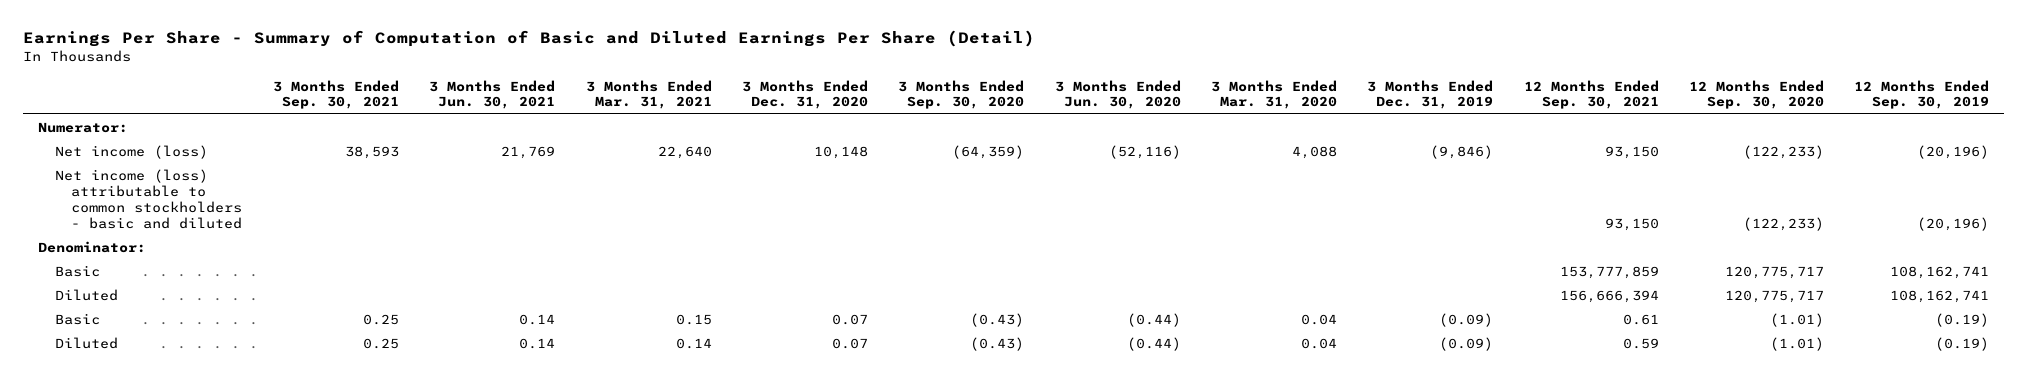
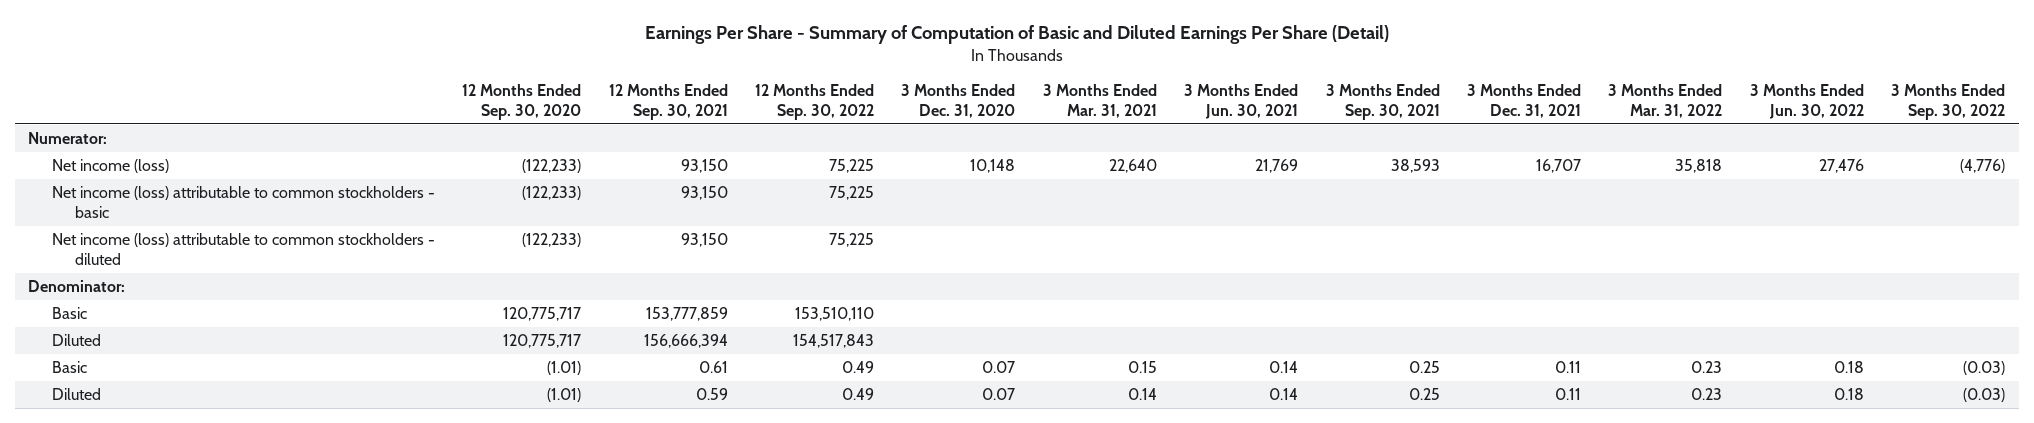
[898,79,1025,110] 3 Months Ended Sep. 30, 2020 -> none
[1054,79,1181,110] 3 Months Ended Jun. 30, 2020 -> none
[1210,79,1337,110] 3 Months Ended Mar. 31, 2020 -> none
[1367,79,1494,110] 3 Months Ended Dec. 31, 2019 -> none
[1854,79,1990,110] 12 Months Ended Sep. 30, 2019 -> none
none -> [754,84,874,120] 12 Months Ended Sep. 30, 2022
none -> [1467,84,1582,118] 3 Months Ended Dec. 31, 2021
none -> [1608,84,1723,118] 3 Months Ended Mar. 31, 2022
none -> [1749,84,1864,119] 3 Months Ended Jun. 30, 2022
none -> [1891,84,2006,120] 3 Months Ended Sep. 30, 2022
none -> [51,186,435,218] Net income (loss) attributable to common stockholders - basic
[54,168,243,229] Net income (loss) attributable to common stockholders - basic and diluted -> [51,233,435,265] Net income (loss) attributable to common stockholders - diluted

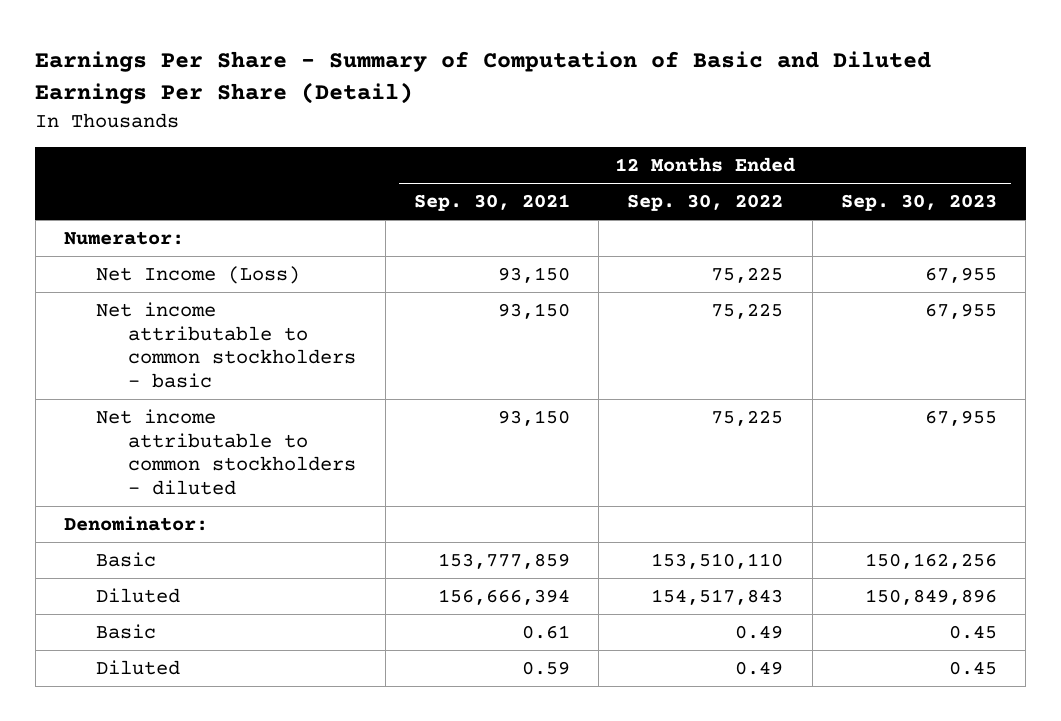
[462,84,582,120] 12 Months Ended Sep. 30, 2020 -> none
[901,84,1016,118] 3 Months Ended Dec. 31, 2020 -> none
[1042,84,1157,118] 3 Months Ended Mar. 31, 2021 -> none
[1184,84,1299,119] 3 Months Ended Jun. 30, 2021 -> none
[1325,84,1440,120] 3 Months Ended Sep. 30, 2021 -> none
[1467,84,1582,118] 3 Months Ended Dec. 31, 2021 -> none
[1608,84,1723,118] 3 Months Ended Mar. 31, 2022 -> none
[1749,84,1864,119] 3 Months Ended Jun. 30, 2022 -> none
[1891,84,2006,120] 3 Months Ended Sep. 30, 2022 -> none
none -> [840,194,997,212] Sep. 30, 2023
[51,159,169,174] Net income (loss) -> [96,265,301,284] Net Income (Loss)
[51,186,435,218] Net income (loss) attributable to common stockholders - basic -> [96,301,357,389] Net income attributable to common stockholders - basic
[51,233,435,265] Net income (loss) attributable to common stockholders - diluted -> [96,408,357,496] Net income attributable to common stockholders - diluted

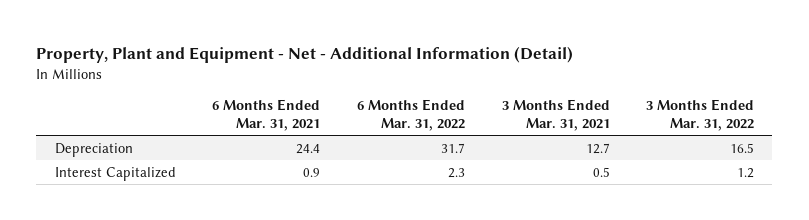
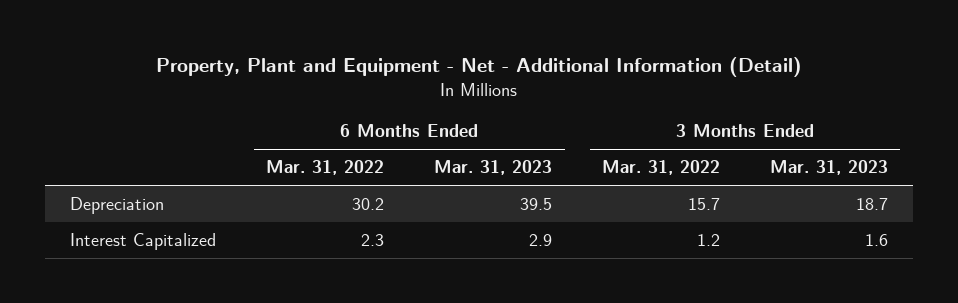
[212,99,321,132] 6 Months Ended Mar. 31, 2021 -> none
[501,99,610,132] 3 Months Ended Mar. 31, 2021 -> none
none -> [434,160,553,176] Mar. 31, 2023
none -> [769,160,888,176] Mar. 31, 2023
[440,142,465,153] 31.7 -> [352,198,385,211] 30.2
[730,142,755,153] 16.5 -> [688,198,721,211] 15.7

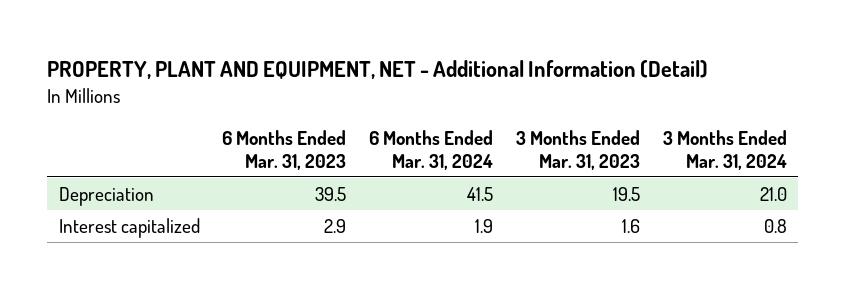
[156,57,803,78] Property, Plant and Equipment - Net - Additional Information (Detail) -> [47,59,709,80] PROPERTY, PLANT AND EQUIPMENT, NET - Additional Information (Detail)
[266,160,385,176] Mar. 31, 2022 -> none
[602,160,721,176] Mar. 31, 2022 -> none
none -> [369,129,494,170] 6 Months Ended Mar. 31, 2024
none -> [662,129,787,170] 3 Months Ended Mar. 31, 2024
[855,198,888,211] 18.7 -> [613,186,641,201] 19.5
[70,233,217,251] Interest Capitalized -> [58,217,200,238] Interest capitalized

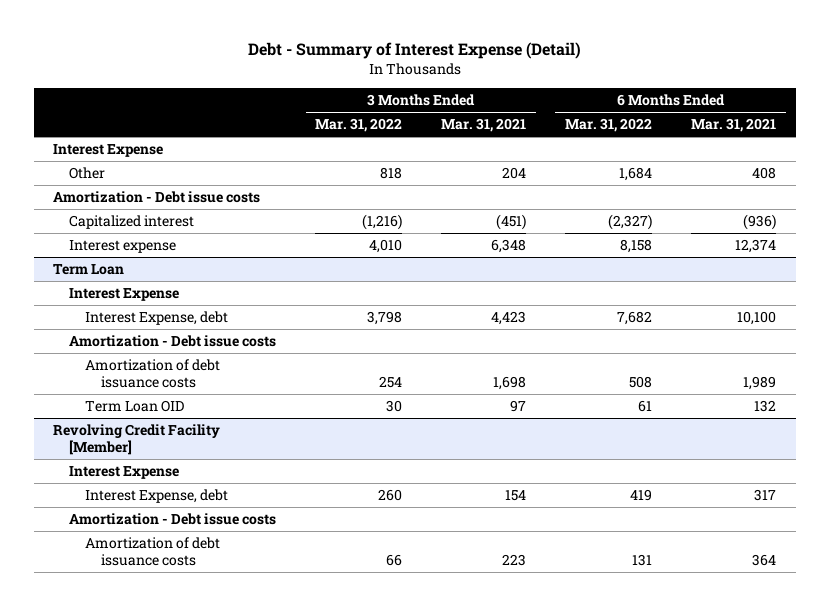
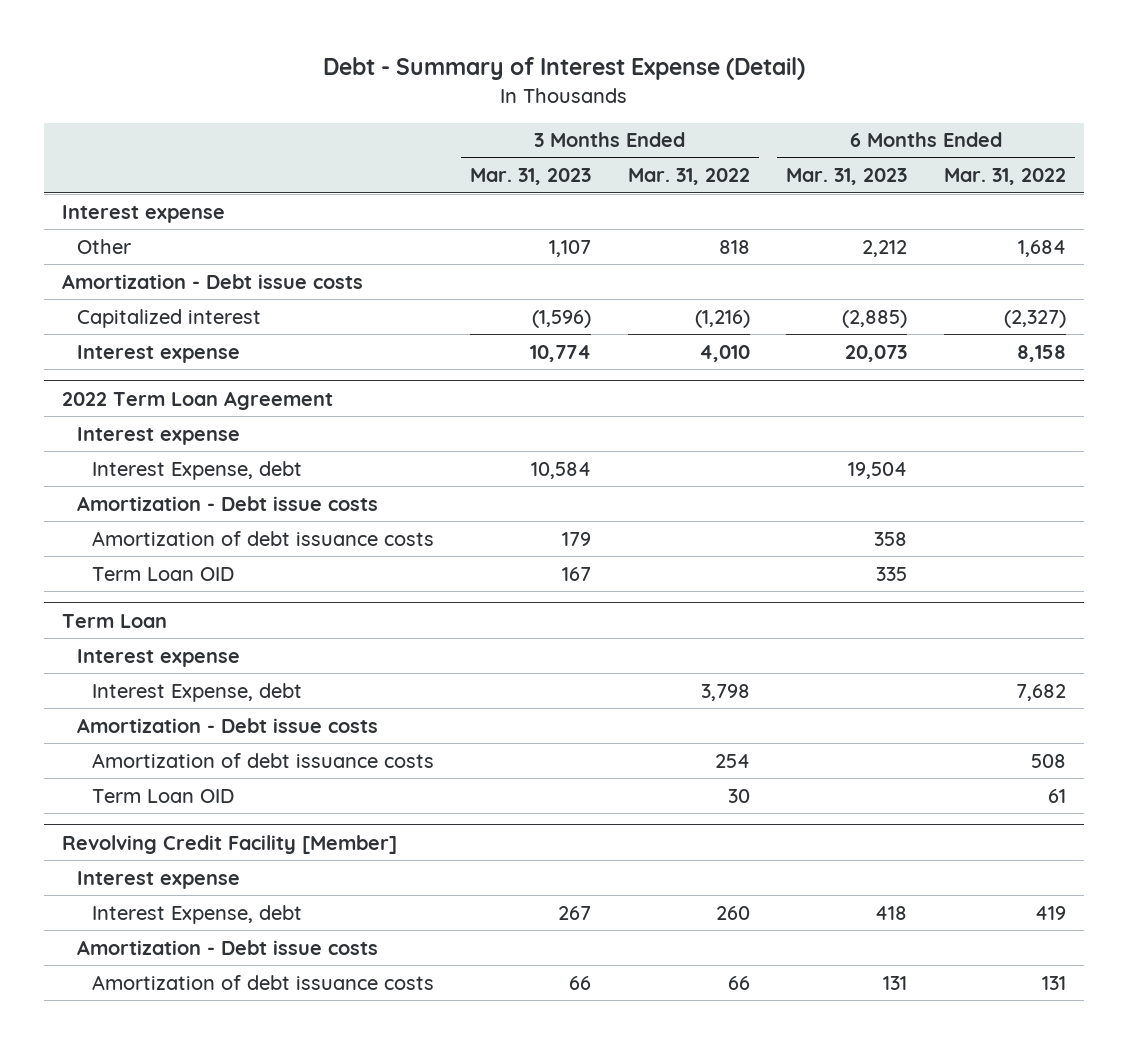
[441,118,527,133] Mar. 31, 2021 -> none
[691,118,777,133] Mar. 31, 2021 -> none
none -> [470,168,592,186] Mar. 31, 2023
none -> [786,168,908,186] Mar. 31, 2023
[53,144,164,158] Interest Expense -> [62,204,226,223] Interest expense
none -> [62,390,334,410] 2022 Term Loan Agreement
none -> [77,426,241,445] Interest expense
none -> [91,460,302,480] Interest Expense, debt
none -> [77,495,379,511] Amortization - Debt issue costs
none -> [91,530,434,546] Amortization of debt issuance costs
none -> [91,566,234,581] Term Loan OID
[69,288,180,302] Interest Expense -> [77,648,241,667] Interest expense
[69,466,180,480] Interest Expense -> [77,870,241,889] Interest expense

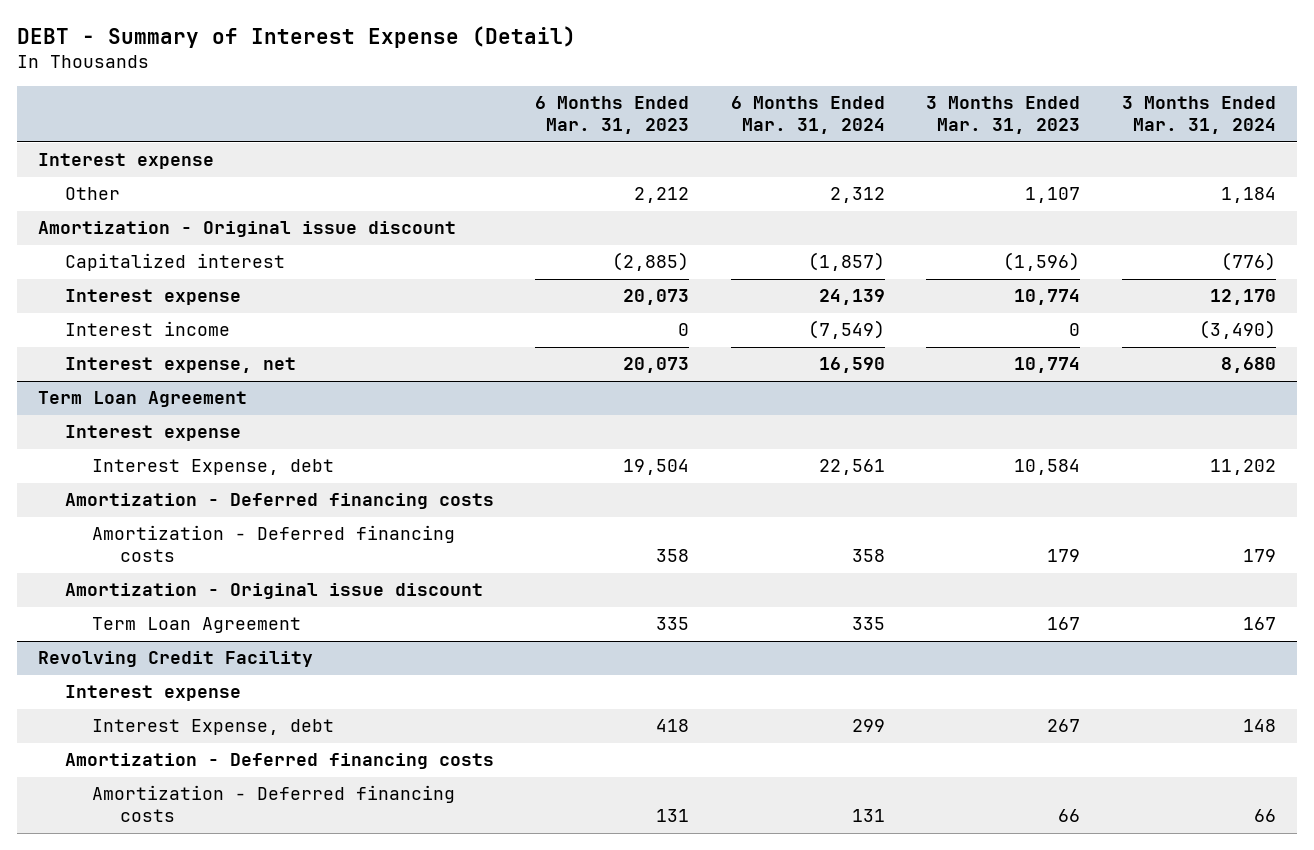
[323,57,806,81] Debt - Summary of Interest Expense (Detail) -> [16,26,576,49] DEBT - Summary of Interest Expense (Detail)
[627,168,750,186] Mar. 31, 2022 -> none
[943,168,1066,186] Mar. 31, 2022 -> none
none -> [730,96,885,135] 6 Months Ended Mar. 31, 2024
none -> [1121,96,1276,135] 3 Months Ended Mar. 31, 2024
[62,273,364,289] Amortization - Debt issue costs -> none
none -> [37,221,456,238] Amortization - Original issue discount
none -> [65,321,231,337] Interest income
none -> [65,357,297,374] Interest expense, net
[62,390,334,410] 2022 Term Loan Agreement -> [37,391,247,408] Term Loan Agreement
[62,613,168,628] Term Loan -> none
[77,648,241,667] Interest expense -> none
[91,682,302,702] Interest Expense, debt -> none
[77,717,379,733] Amortization - Debt issue costs -> none
[91,752,434,768] Amortization of debt issuance costs -> none
[91,788,234,803] Term Loan OID -> none
[77,495,379,511] Amortization - Debt issue costs -> [65,493,495,510] Amortization - Deferred financing costs
[91,530,434,546] Amortization of debt issuance costs -> [92,525,456,563] Amortization - Deferred financing costs
none -> [65,583,484,600] Amortization - Original issue discount
[91,566,234,581] Term Loan OID -> [92,617,302,634] Term Loan Agreement
[62,834,398,854] Revolving Credit Facility [Member] -> [37,651,313,668] Revolving Credit Facility
[77,939,379,955] Amortization - Debt issue costs -> [65,753,495,770] Amortization - Deferred financing costs
[91,974,434,990] Amortization of debt issuance costs -> [92,785,456,823] Amortization - Deferred financing costs

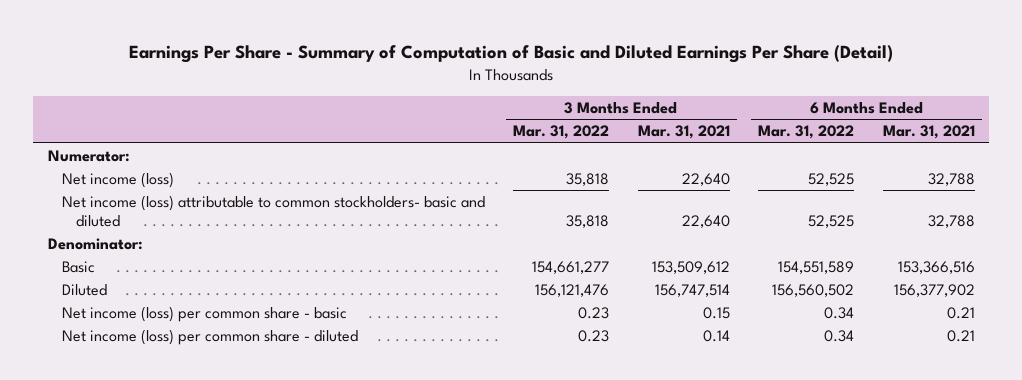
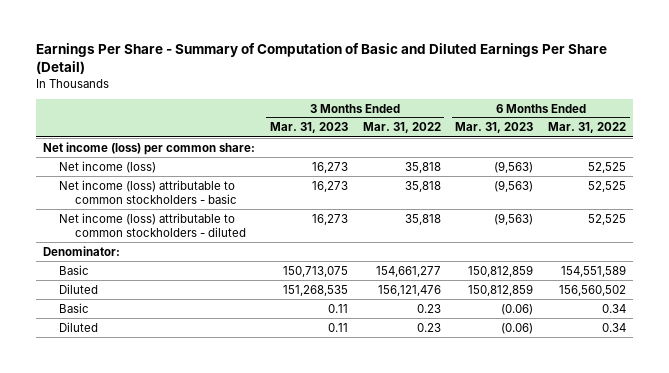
[637,125,730,140] Mar. 31, 2021 -> none
[882,125,975,140] Mar. 31, 2021 -> none
none -> [270,122,349,134] Mar. 31, 2023
none -> [455,122,534,134] Mar. 31, 2023
[47,149,130,162] Numerator: -> [43,141,256,155] Net income (loss) per common share:
none -> [59,179,238,205] Net income (loss) attributable to common stockholders - basic
[61,194,485,227] Net income (loss) attributable to common stockholders- basic and diluted -> [59,212,247,238] Net income (loss) attributable to common stockholders - diluted
[61,305,347,322] Net income (loss) per common share - basic -> [59,302,90,313] Basic
[61,328,358,345] Net income (loss) per common share - diluted -> [59,321,99,332] Diluted

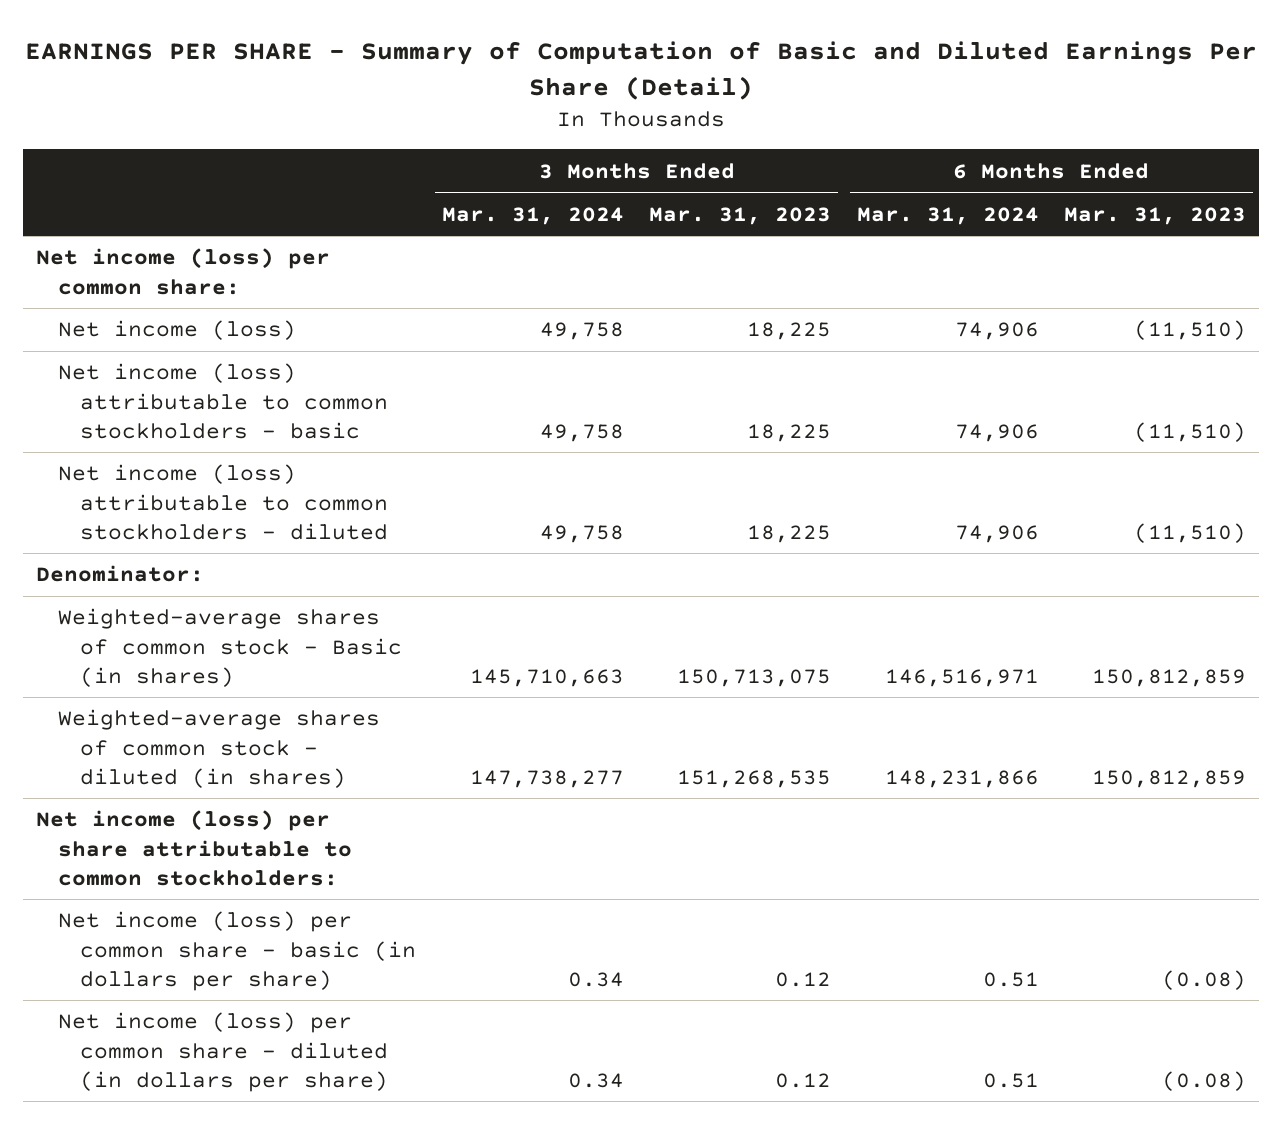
[36,42,608,74] Earnings Per Share - Summary of Computation of Basic and Diluted Earnings Per Share (Detail) -> [25,40,1258,100] EARNINGS PER SHARE - Summary of Computation of Basic and Diluted Earnings Per Share (Detail)
[362,122,441,134] Mar. 31, 2022 -> none
[547,122,626,134] Mar. 31, 2022 -> none
none -> [441,206,624,225] Mar. 31, 2024
none -> [856,206,1039,225] Mar. 31, 2024
[312,161,349,173] 16,273 -> [747,322,832,341] 18,225
[494,160,534,173] (9,563) -> [1134,320,1247,341] (11,510)
[312,180,349,192] 16,273 -> [747,423,832,442] 18,225
[494,179,534,192] (9,563) -> [1134,421,1247,442] (11,510)
[312,213,349,225] 16,273 -> [747,524,832,543] 18,225
[494,212,534,225] (9,563) -> [1134,522,1247,543] (11,510)
[59,302,90,313] Basic -> none
[59,321,99,332] Diluted -> none
[59,264,90,275] Basic -> [58,608,403,687] Weighted-average shares of common stock - Basic (in shares)
[59,283,99,294] Diluted -> [58,709,381,788] Weighted-average shares of common stock - diluted (in shares)
none -> [35,810,353,886] Net income (loss) per share attributable to common stockholders:
none -> [58,911,417,991] Net income (loss) per common share - basic (in dollars per share)
none -> [58,1012,389,1092] Net income (loss) per common share - diluted (in dollars per share)

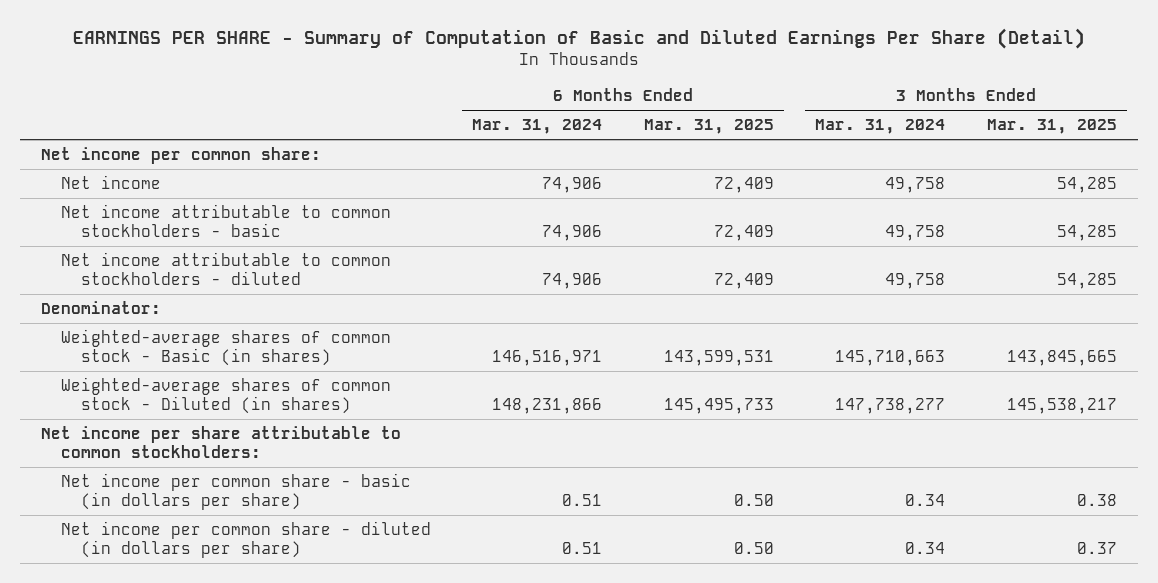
[649,206,832,225] Mar. 31, 2023 -> none
[1064,206,1247,225] Mar. 31, 2023 -> none
none -> [643,119,774,135] Mar. 31, 2025
none -> [986,119,1117,135] Mar. 31, 2025
[35,248,330,295] Net income (loss) per common share: -> [40,147,321,165] Net income per common share:
[58,320,297,341] Net income (loss) -> [60,175,161,190] Net income
[58,363,389,439] Net income (loss) attributable to common stockholders - basic -> [60,204,391,238] Net income attributable to common stockholders - basic
[58,464,389,540] Net income (loss) attributable to common stockholders - diluted -> [60,252,391,286] Net income attributable to common stockholders - diluted
[58,709,381,788] Weighted-average shares of common stock - diluted (in shares) -> [60,377,391,415] Weighted-average shares of common stock - Diluted (in shares)
[35,810,353,886] Net income (loss) per share attributable to common stockholders: -> [40,426,401,459] Net income per share attributable to common stockholders:
[58,911,417,991] Net income (loss) per common share - basic (in dollars per share) -> [60,473,411,511] Net income per common share - basic (in dollars per share)
[58,1012,389,1092] Net income (loss) per common share - diluted (in dollars per share) -> [60,521,431,559] Net income per common share - diluted (in dollars per share)

